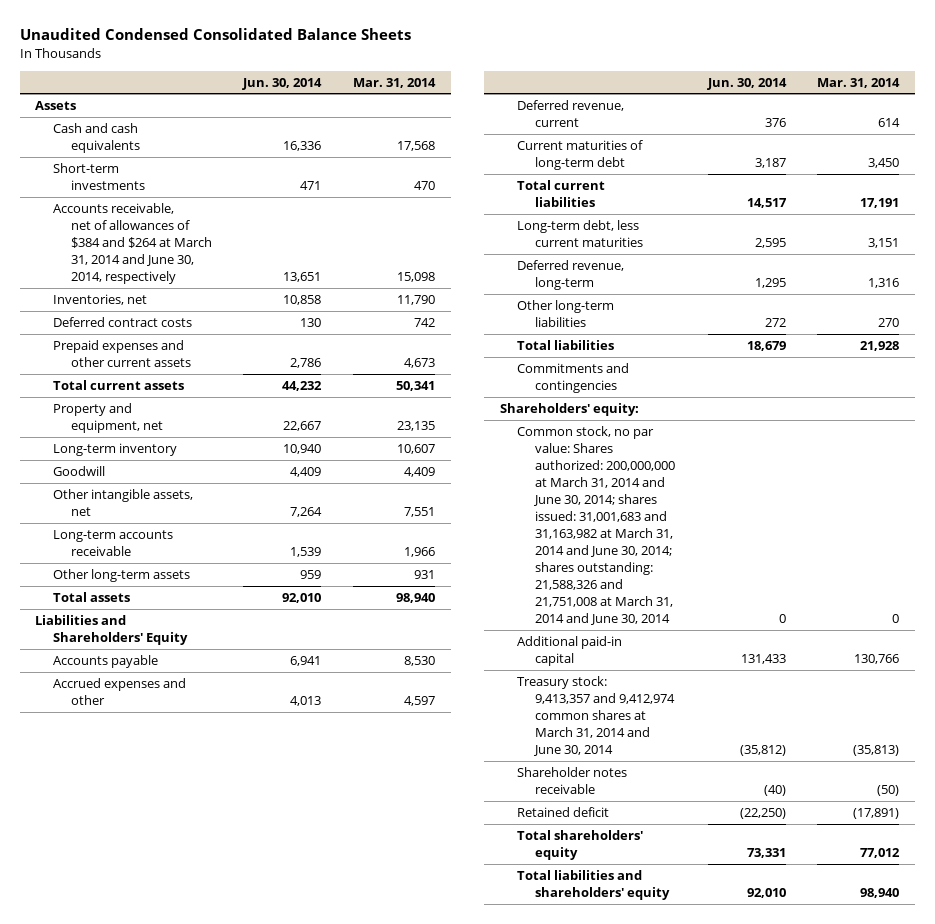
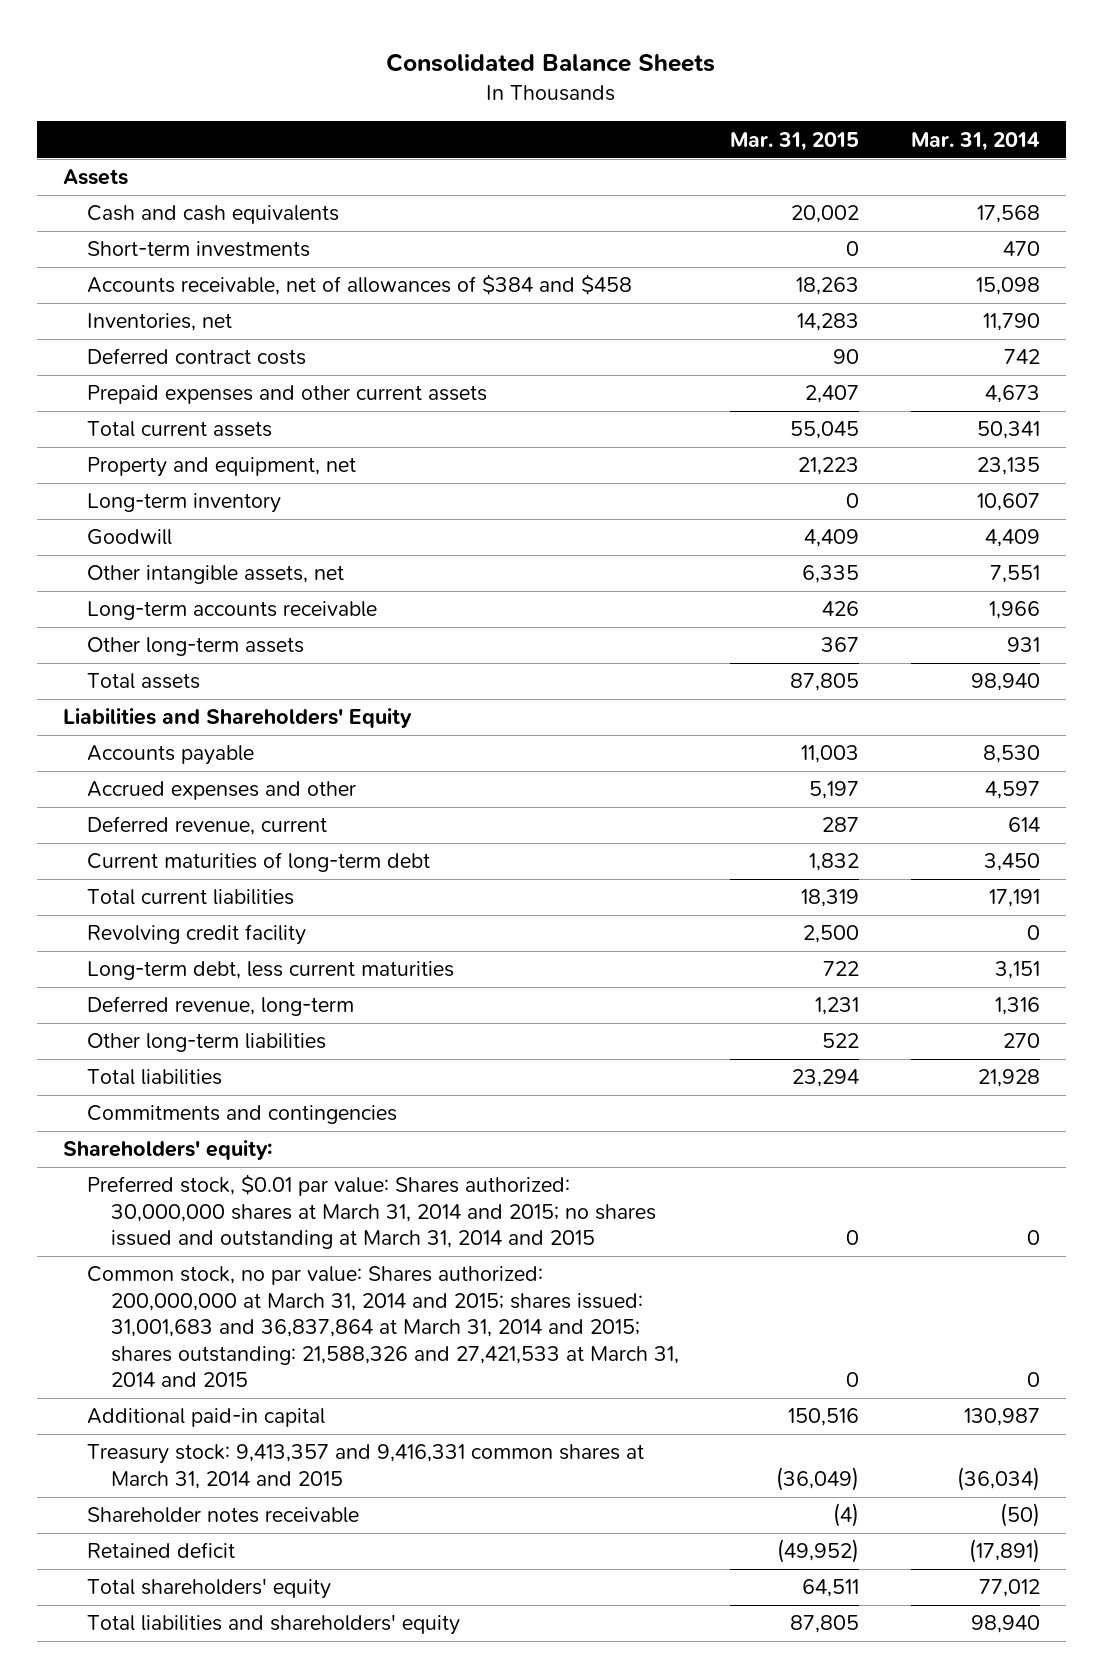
[19,28,411,41] Unaudited Condensed Consolidated Balance Sheets -> [386,52,716,72] Consolidated Balance Sheets
[242,77,323,90] Jun. 30, 2014 -> none
none -> [730,131,860,151] Mar. 31, 2015
[53,202,212,285] Accounts receivable, net of allowances of $384 and $264 at March 31, 2014 and June 30, 2014, respectively -> [86,274,632,296] Accounts receivable, net of allowances of $384 and $458
none -> [86,924,306,946] Revolving credit facility
none -> [86,1174,656,1250] Preferred stock, $0.01 par value: Shares authorized: 30,000,000 shares at March 31, 2014 and 2015; no shares issued and outstanding at March 31, 2014 and 2015
[517,425,675,626] Common stock, no par value: Shares authorized: 200,000,000 at March 31, 2014 and June 30, 2014; shares issued: 31,001,683 and 31,163,982 at March 31, 2014 and June 30, 2014; shares outstanding: 21,588,326 and 21,751,008 at March 31, 2014 and June 30, 2014 -> [86,1266,679,1388] Common stock, no par value: Shares authorized: 200,000,000 at March 31, 2014 and 2015; shares issued: 31,001,683 and 36,837,864 at March 31, 2014 and 2015; shares outstanding: 21,588,326 and 27,421,533 at March 31, 2014 and 2015
[854,653,900,664] 130,766 -> [963,1408,1040,1427] 130,987
[517,675,675,757] Treasury stock: 9,413,357 and 9,412,974 common shares at March 31, 2014 and June 30, 2014 -> [86,1444,644,1489] Treasury stock: 9,413,357 and 9,416,331 common shares at March 31, 2014 and 2015
[853,745,900,757] (35,813) -> [956,1466,1040,1491] (36,034)

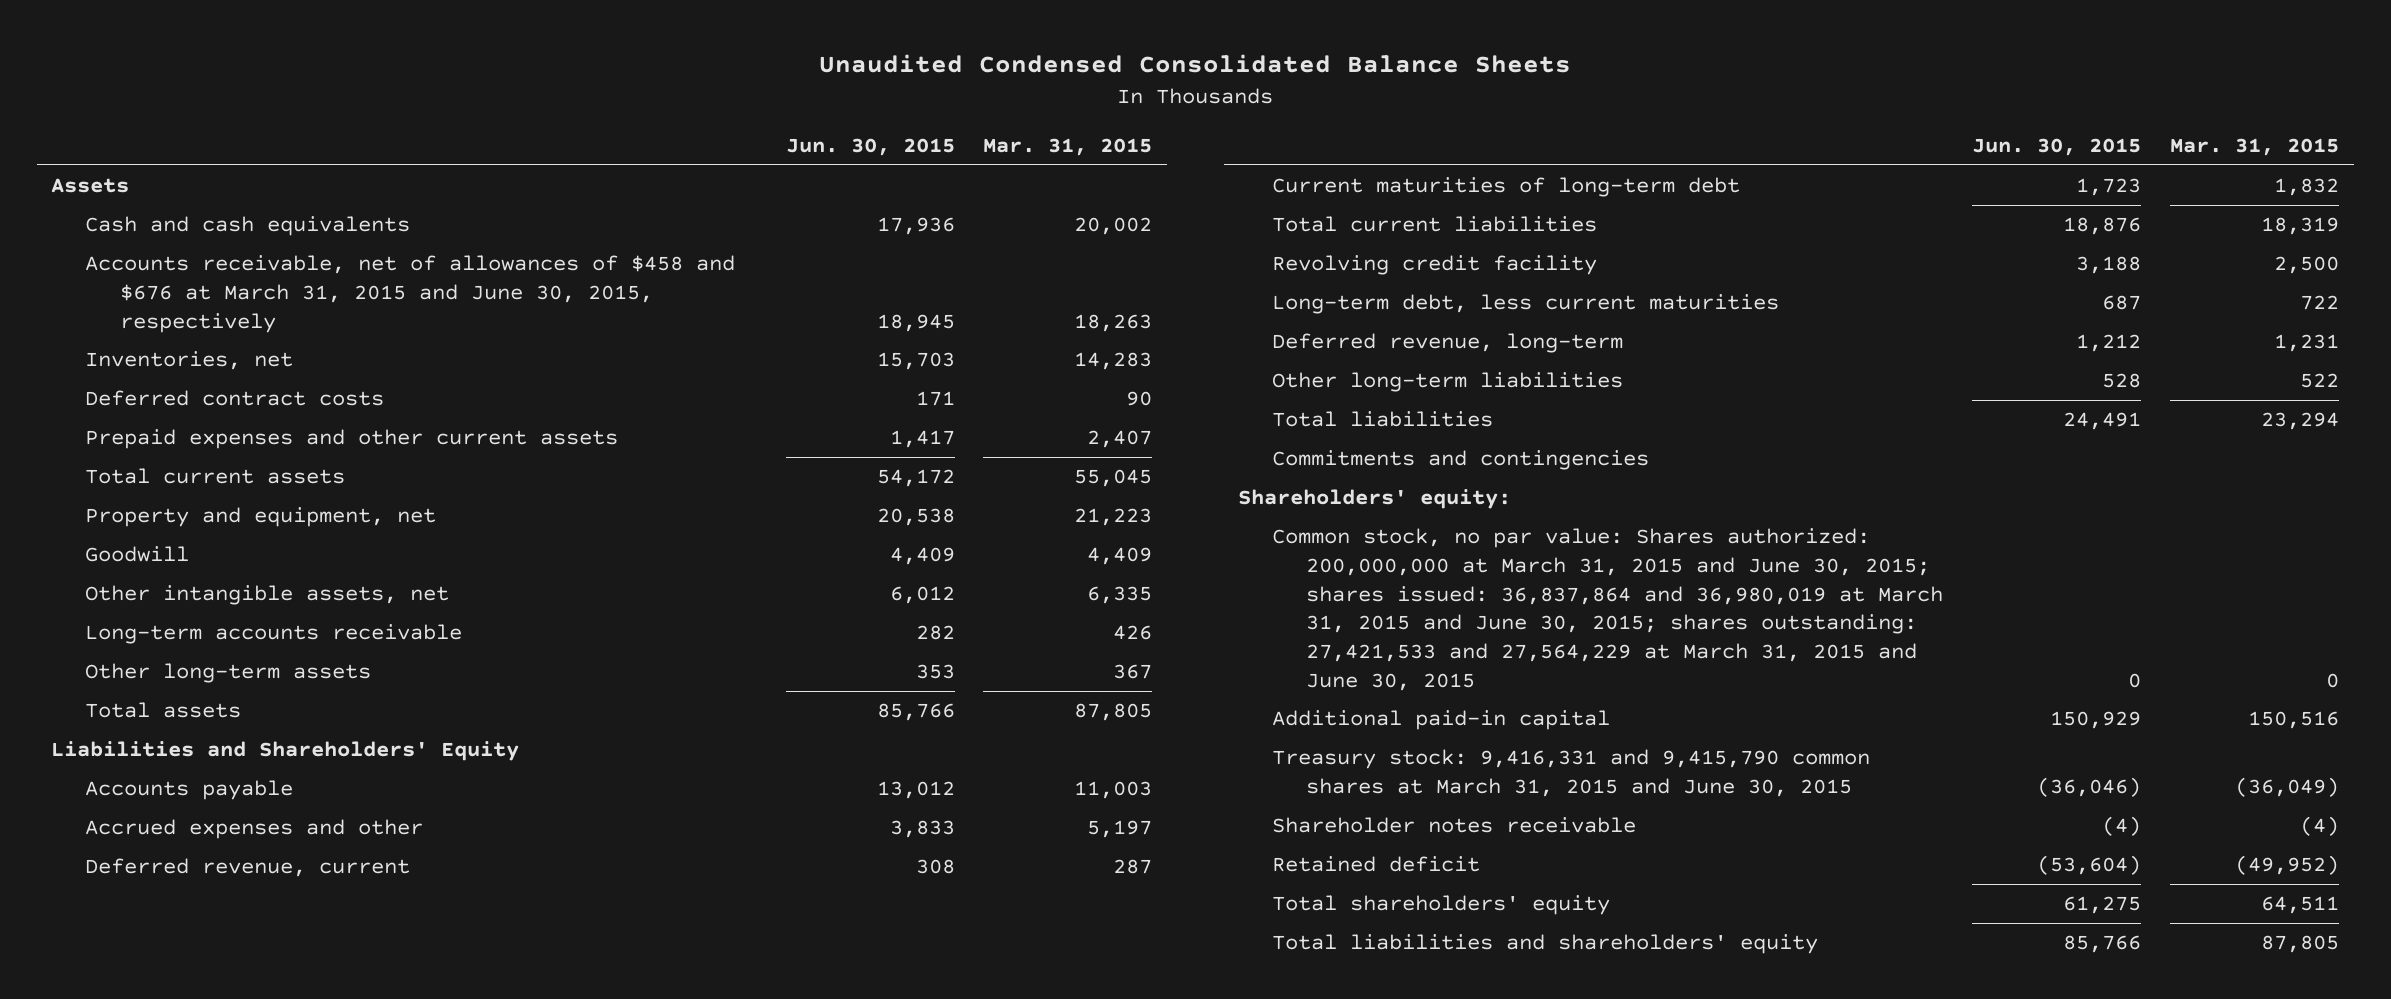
[386,52,716,72] Consolidated Balance Sheets -> [819,54,1572,74] Unaudited Condensed Consolidated Balance Sheets
[910,131,1040,151] Mar. 31, 2014 -> none
none -> [785,137,955,156] Jun. 30, 2015
[86,241,310,258] Short-term investments -> none
[86,274,632,296] Accounts receivable, net of allowances of $384 and $458 -> [85,255,736,333] Accounts receivable, net of allowances of $458 and $676 at March 31, 2015 and June 30, 2015, respectively
[86,493,281,514] Long-term inventory -> none
[86,1174,656,1250] Preferred stock, $0.01 par value: Shares authorized: 30,000,000 shares at March 31, 2014 and 2015; no shares issued and outstanding at March 31, 2014 and 2015 -> none
[86,1266,679,1388] Common stock, no par value: Shares authorized: 200,000,000 at March 31, 2014 and 2015; shares issued: 31,001,683 and 36,837,864 at March 31, 2014 and 2015; shares outstanding: 21,588,326 and 27,421,533 at March 31, 2014 and 2015 -> [1272,528,1944,691] Common stock, no par value: Shares authorized: 200,000,000 at March 31, 2015 and June 30, 2015; shares issued: 36,837,864 and 36,980,019 at March 31, 2015 and June 30, 2015; shares outstanding: 27,421,533 and 27,564,229 at March 31, 2015 and June 30, 2015
[86,1444,644,1489] Treasury stock: 9,413,357 and 9,416,331 common shares at March 31, 2014 and 2015 -> [1272,749,1871,797] Treasury stock: 9,416,331 and 9,415,790 common shares at March 31, 2015 and June 30, 2015

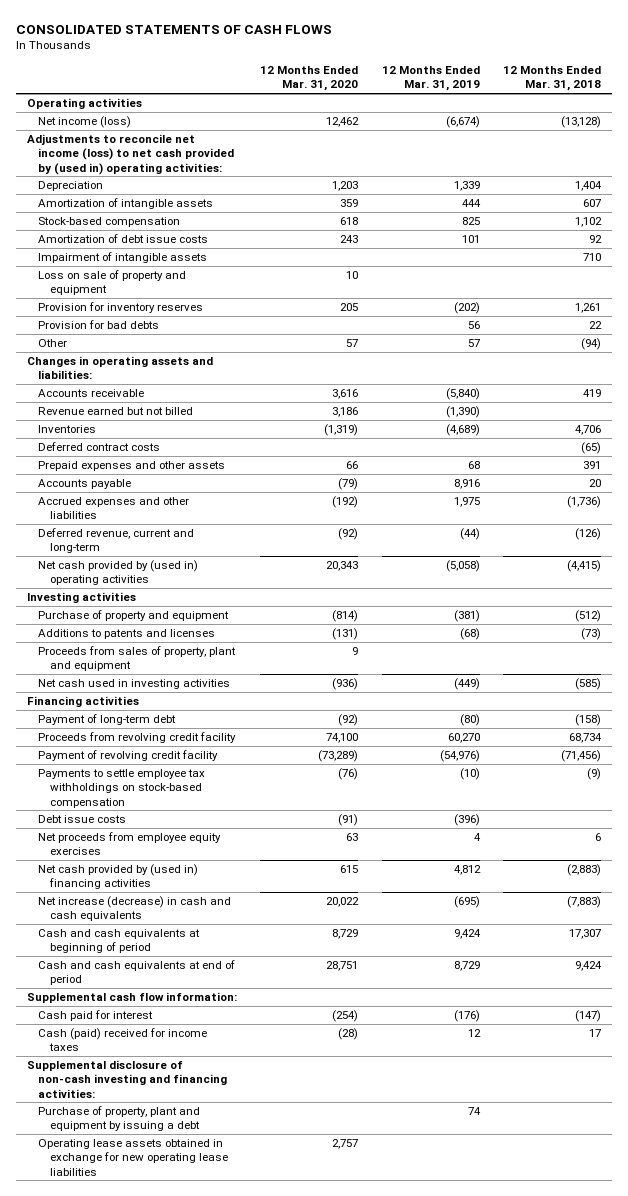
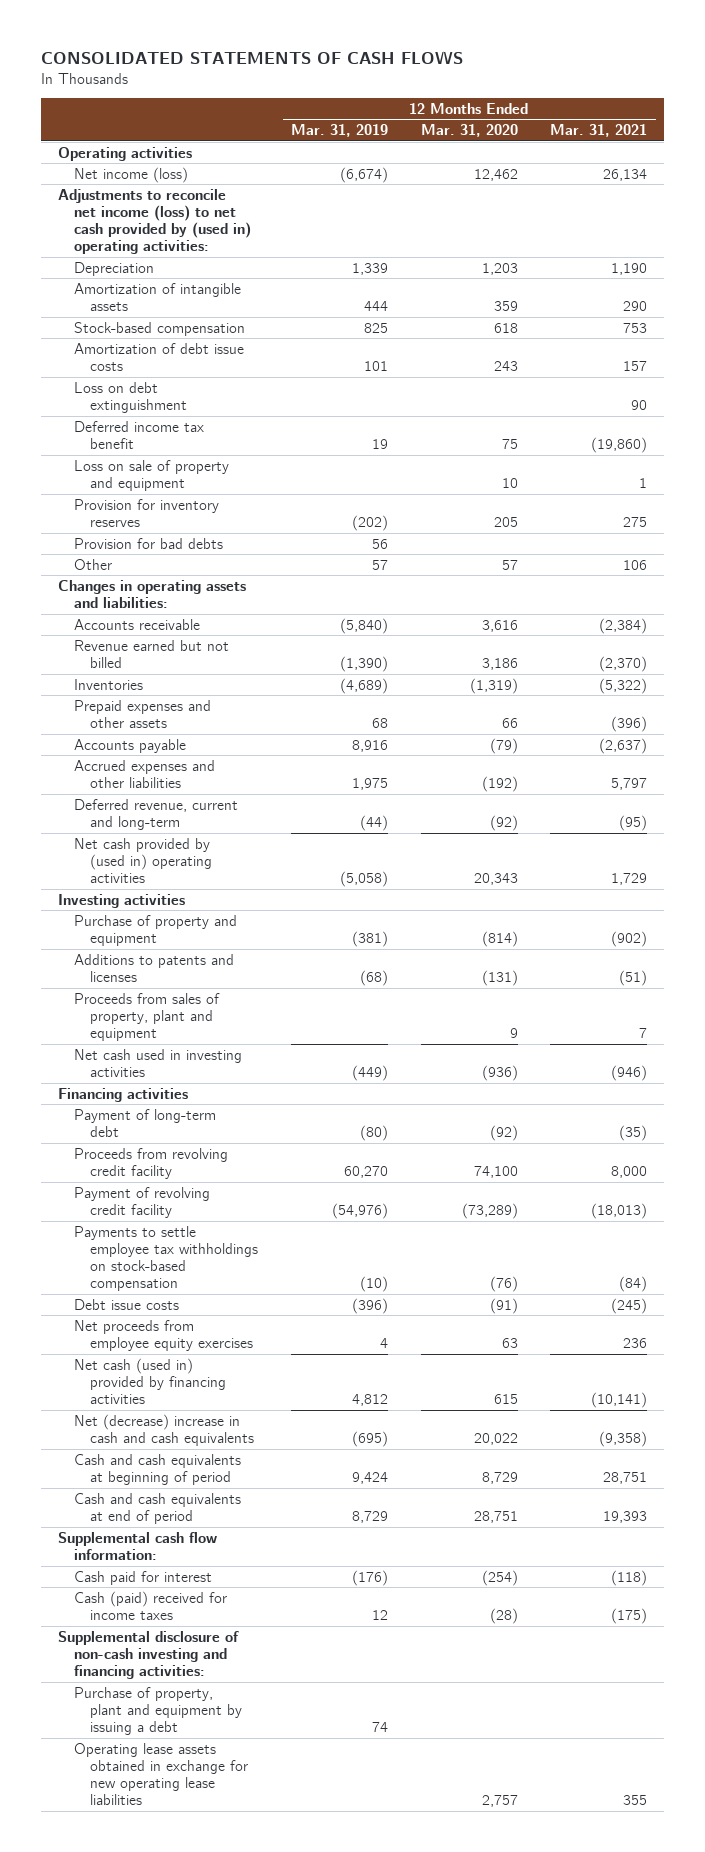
[502,65,601,92] 12 Months Ended Mar. 31, 2018 -> none
none -> [550,124,648,138] Mar. 31, 2021
[38,251,208,263] Impairment of intangible assets -> none
none -> [73,381,188,413] Loss on debt extinguishment
none -> [73,420,204,449] Deferred income tax benefit
[38,441,161,451] Deferred contract costs -> none
[38,863,199,890] Net cash provided by (used in) financing activities -> [73,1357,227,1405] Net cash (used in) provided by financing activities
[38,895,232,922] Net increase (decrease) in cash and cash equivalents -> [73,1413,255,1446] Net (decrease) increase in cash and cash equivalents

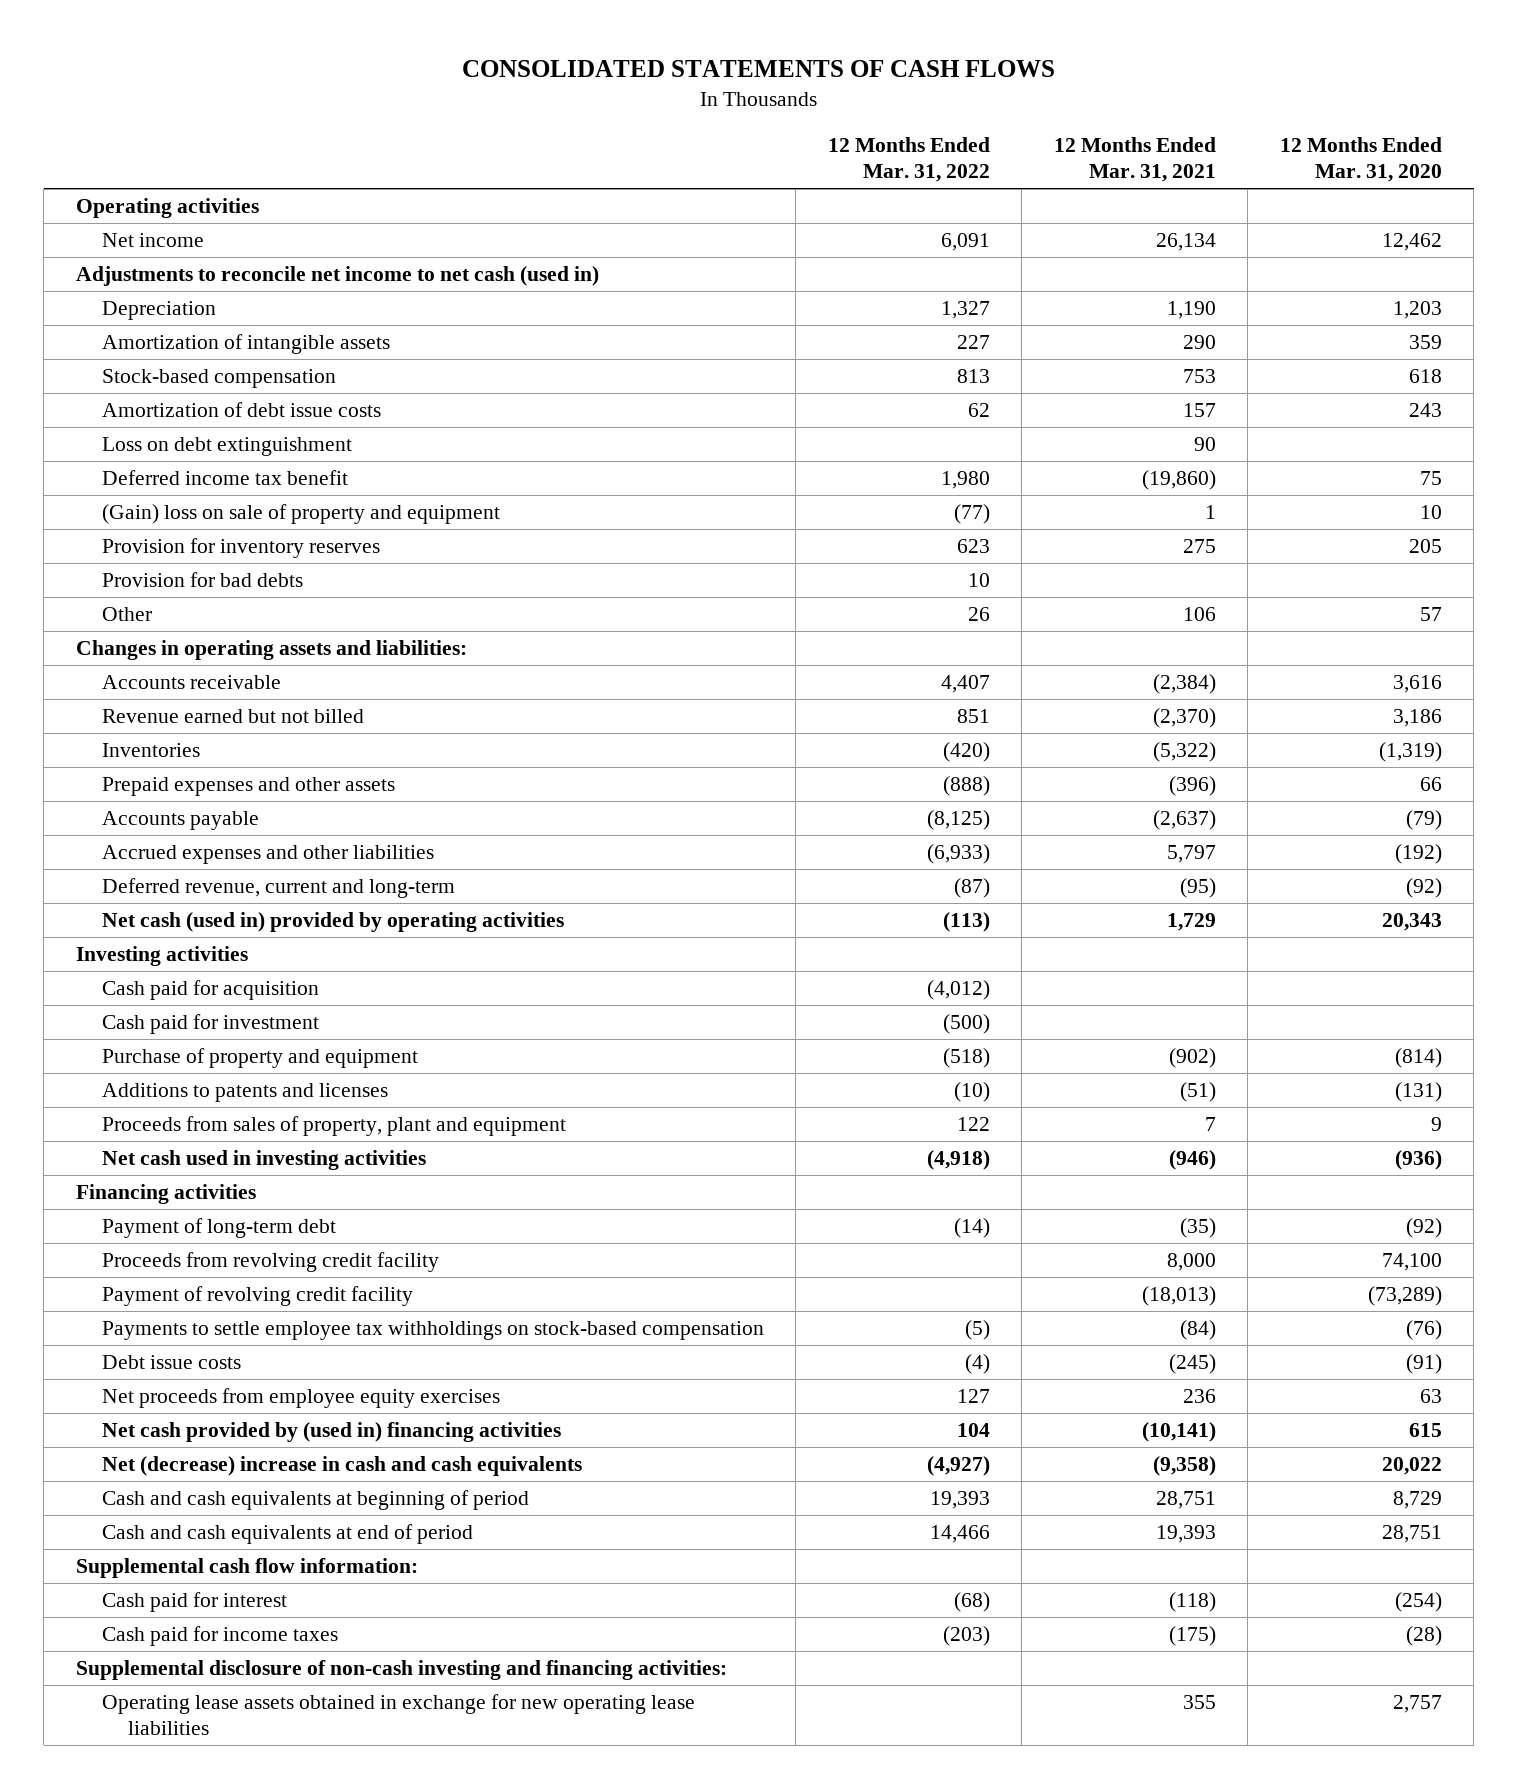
[291,124,389,138] Mar. 31, 2019 -> none
none -> [827,136,990,183] 12 Months Ended Mar. 31, 2022
[73,166,188,183] Net income (loss) -> [101,232,204,247] Net income
[57,188,251,255] Adjustments to reconcile net income (loss) to net cash provided by (used in) operating activities: -> [75,265,599,286] Adjustments to reconcile net income to net cash (used in)
[73,459,229,491] Loss on sale of property and equipment -> [101,503,500,524] (Gain) loss on sale of property and equipment
[73,837,213,884] Net cash provided by (used in) operating activities -> [101,911,564,932] Net cash (used in) provided by operating activities
none -> [101,979,319,1000] Cash paid for acquisition
none -> [101,1013,319,1034] Cash paid for investment
[73,1357,227,1405] Net cash (used in) provided by financing activities -> [101,1421,561,1442] Net cash provided by (used in) financing activities
[73,1590,227,1620] Cash (paid) received for income taxes -> [101,1625,338,1646] Cash paid for income taxes
[73,1686,243,1736] Purchase of property, plant and equipment by issuing a debt -> none

